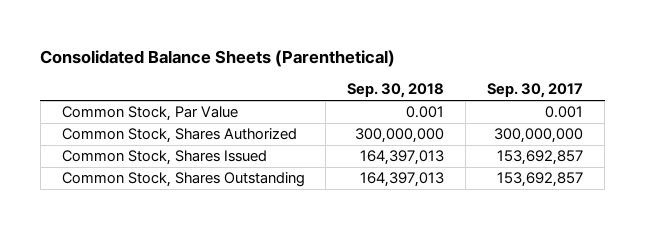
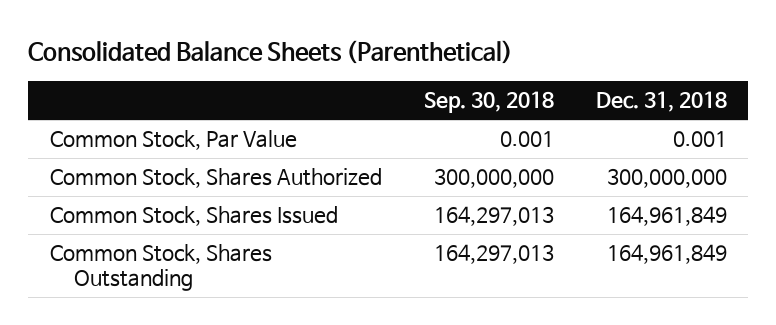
[487,83,584,99] Sep. 30, 2017 -> none
none -> [595,91,727,113] Dec. 31, 2018
[360,150,445,166] 164,397,013 -> [433,206,554,227] 164,297,013
[360,172,445,188] 164,397,013 -> [433,244,554,265] 164,297,013

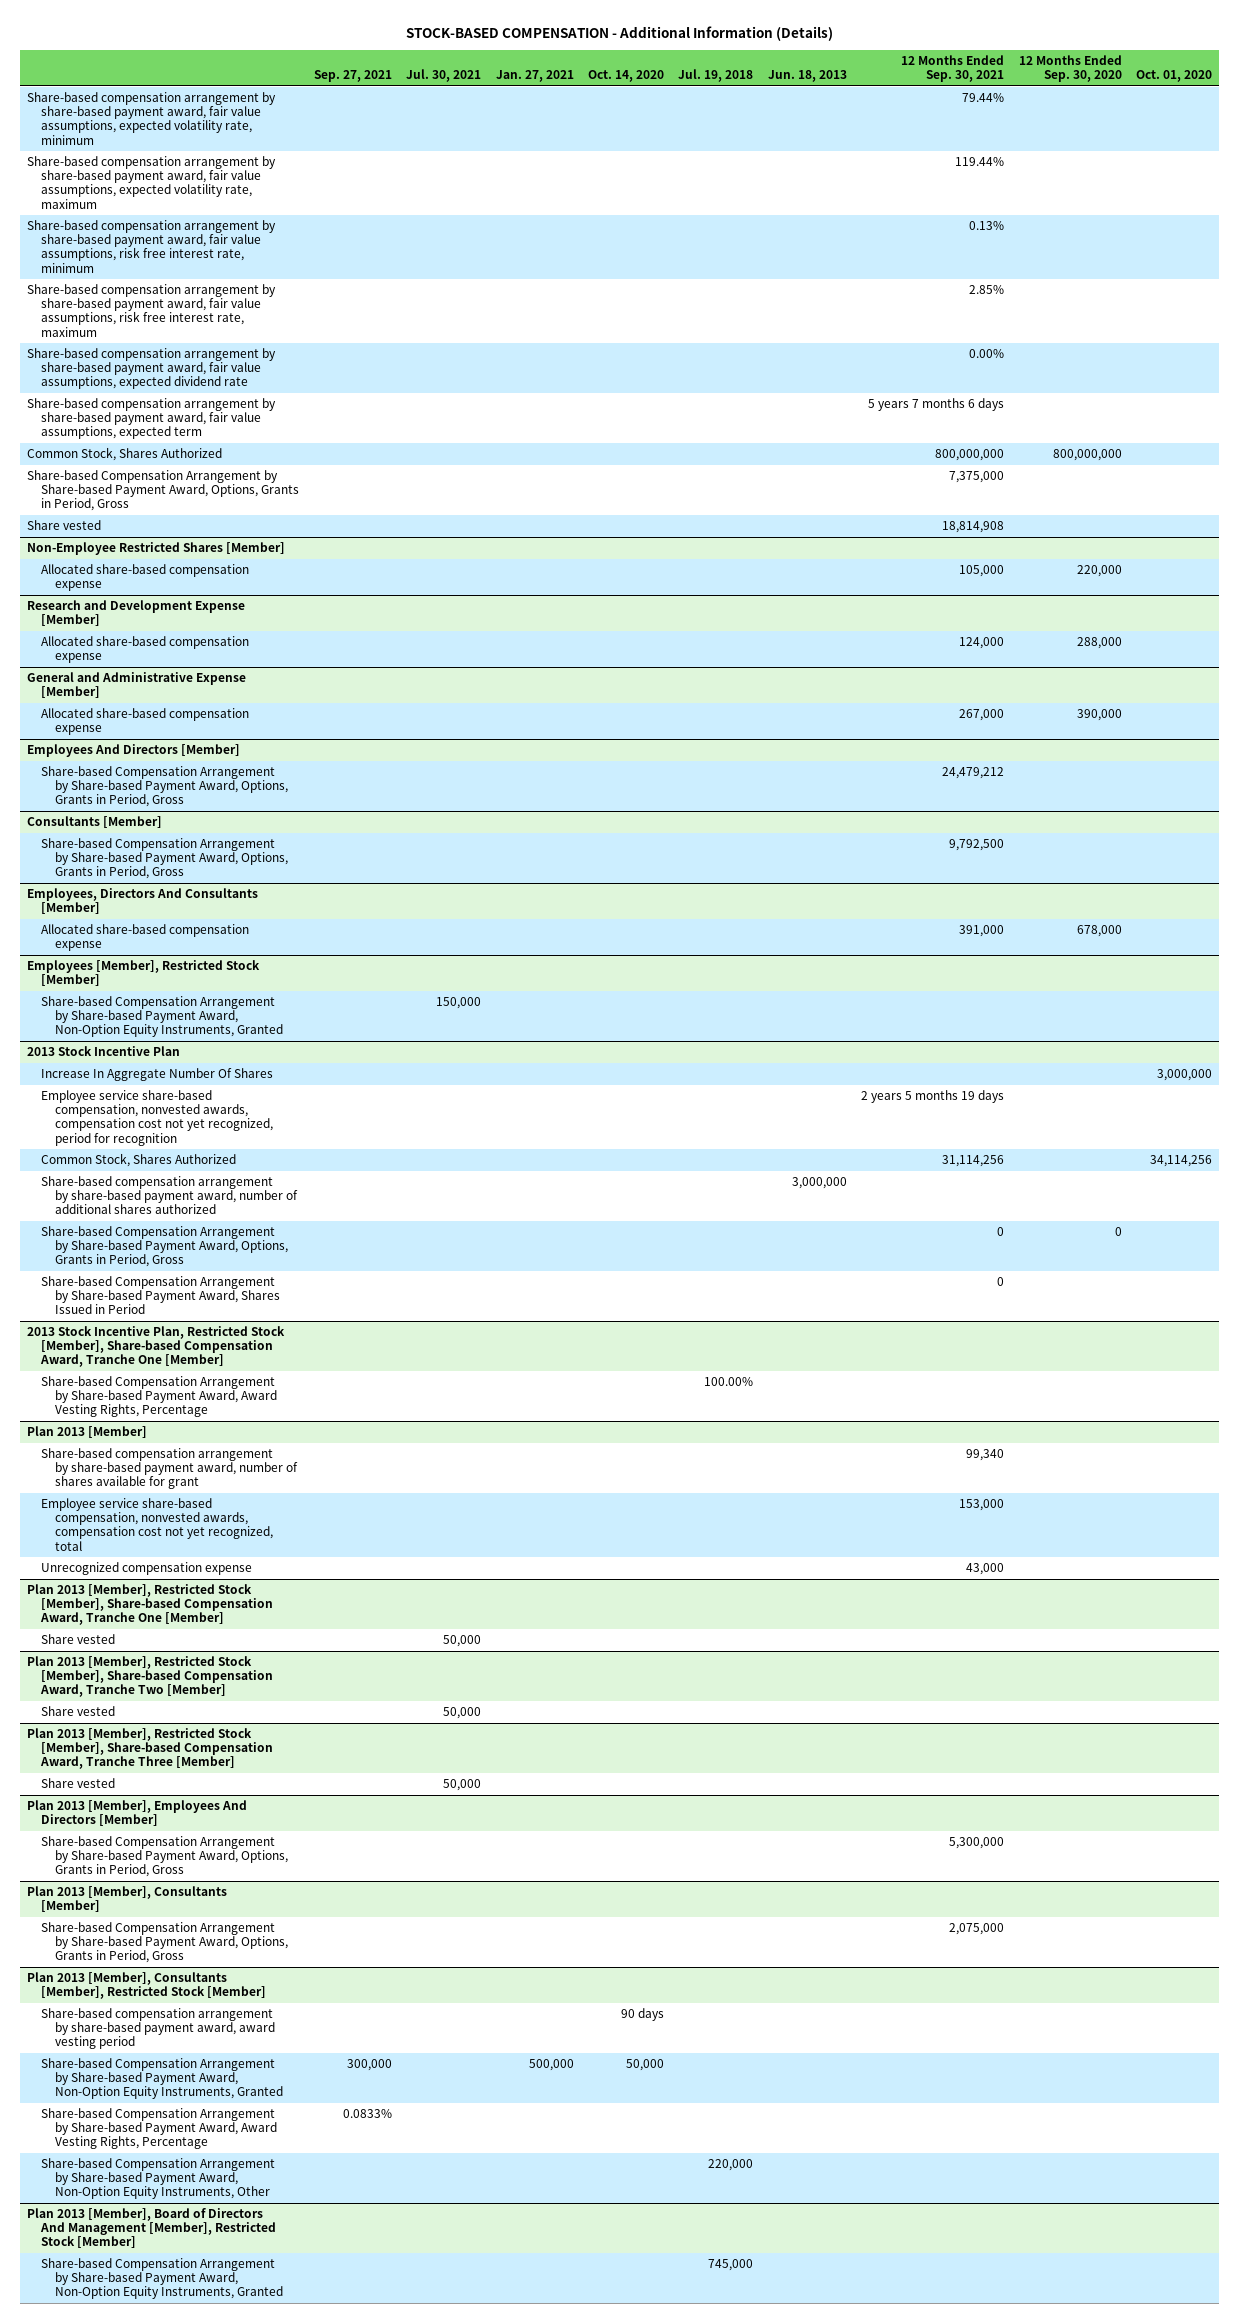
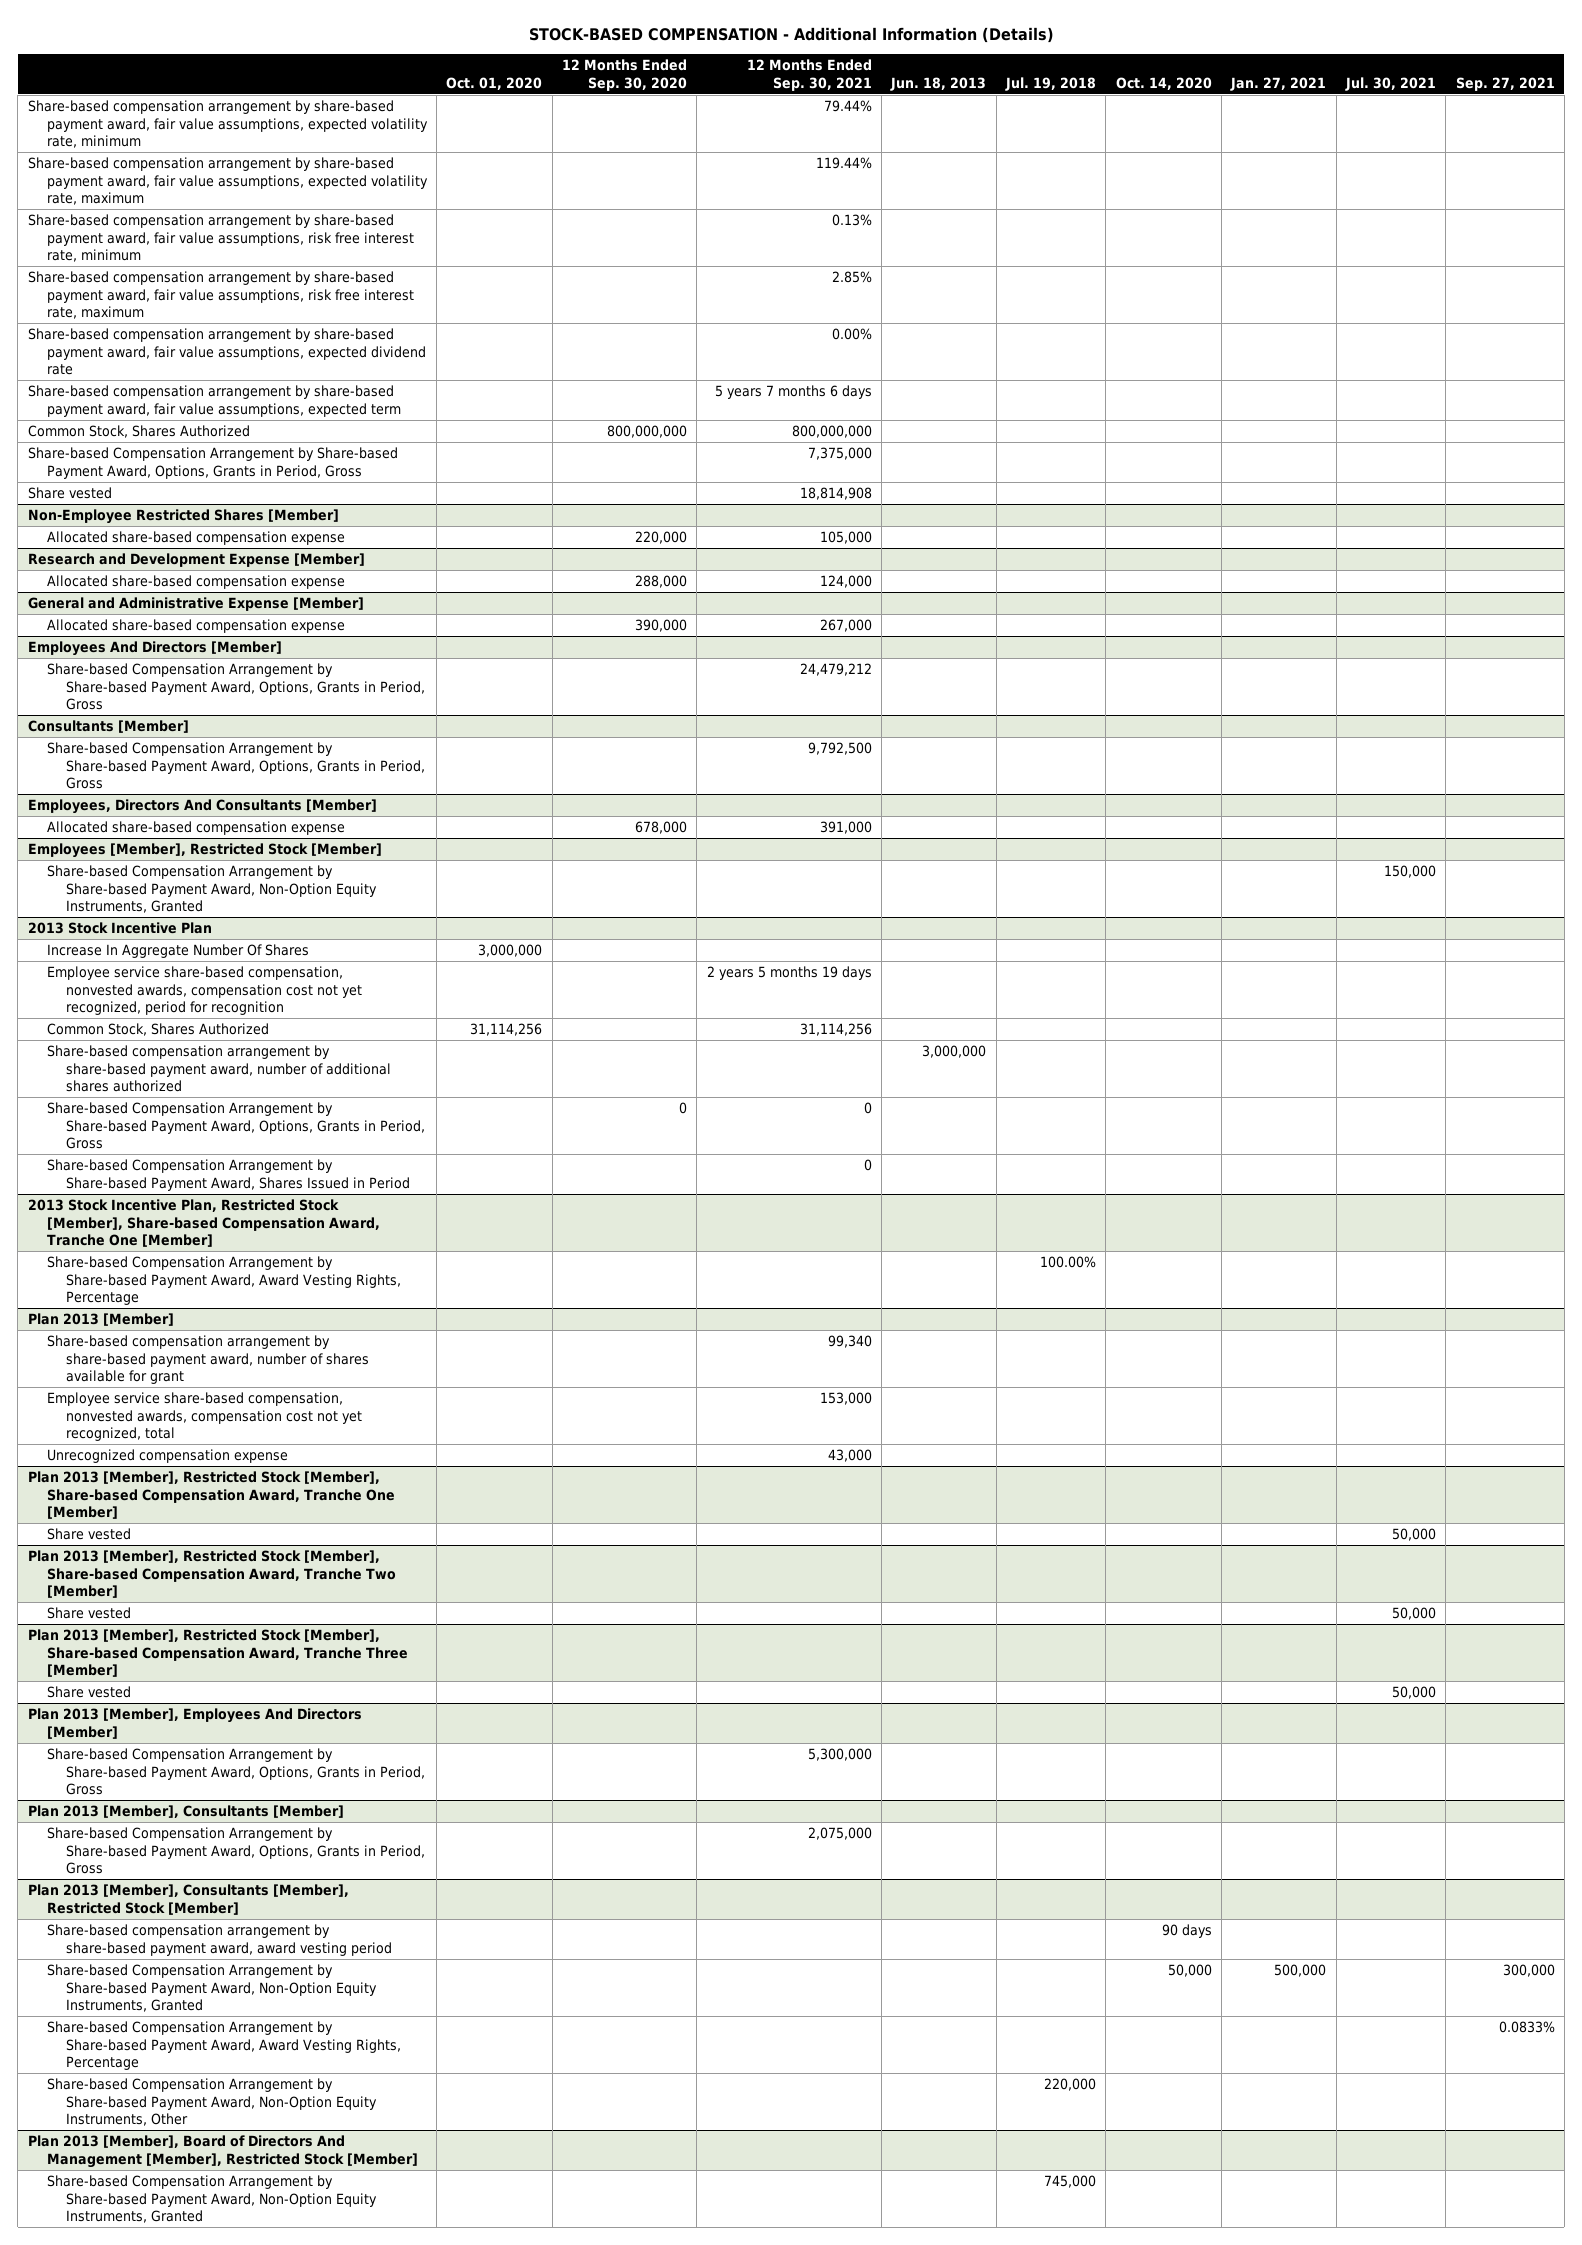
[1150,1155,1213,1168] 34,114,256 -> [470,1023,543,1037] 31,114,256

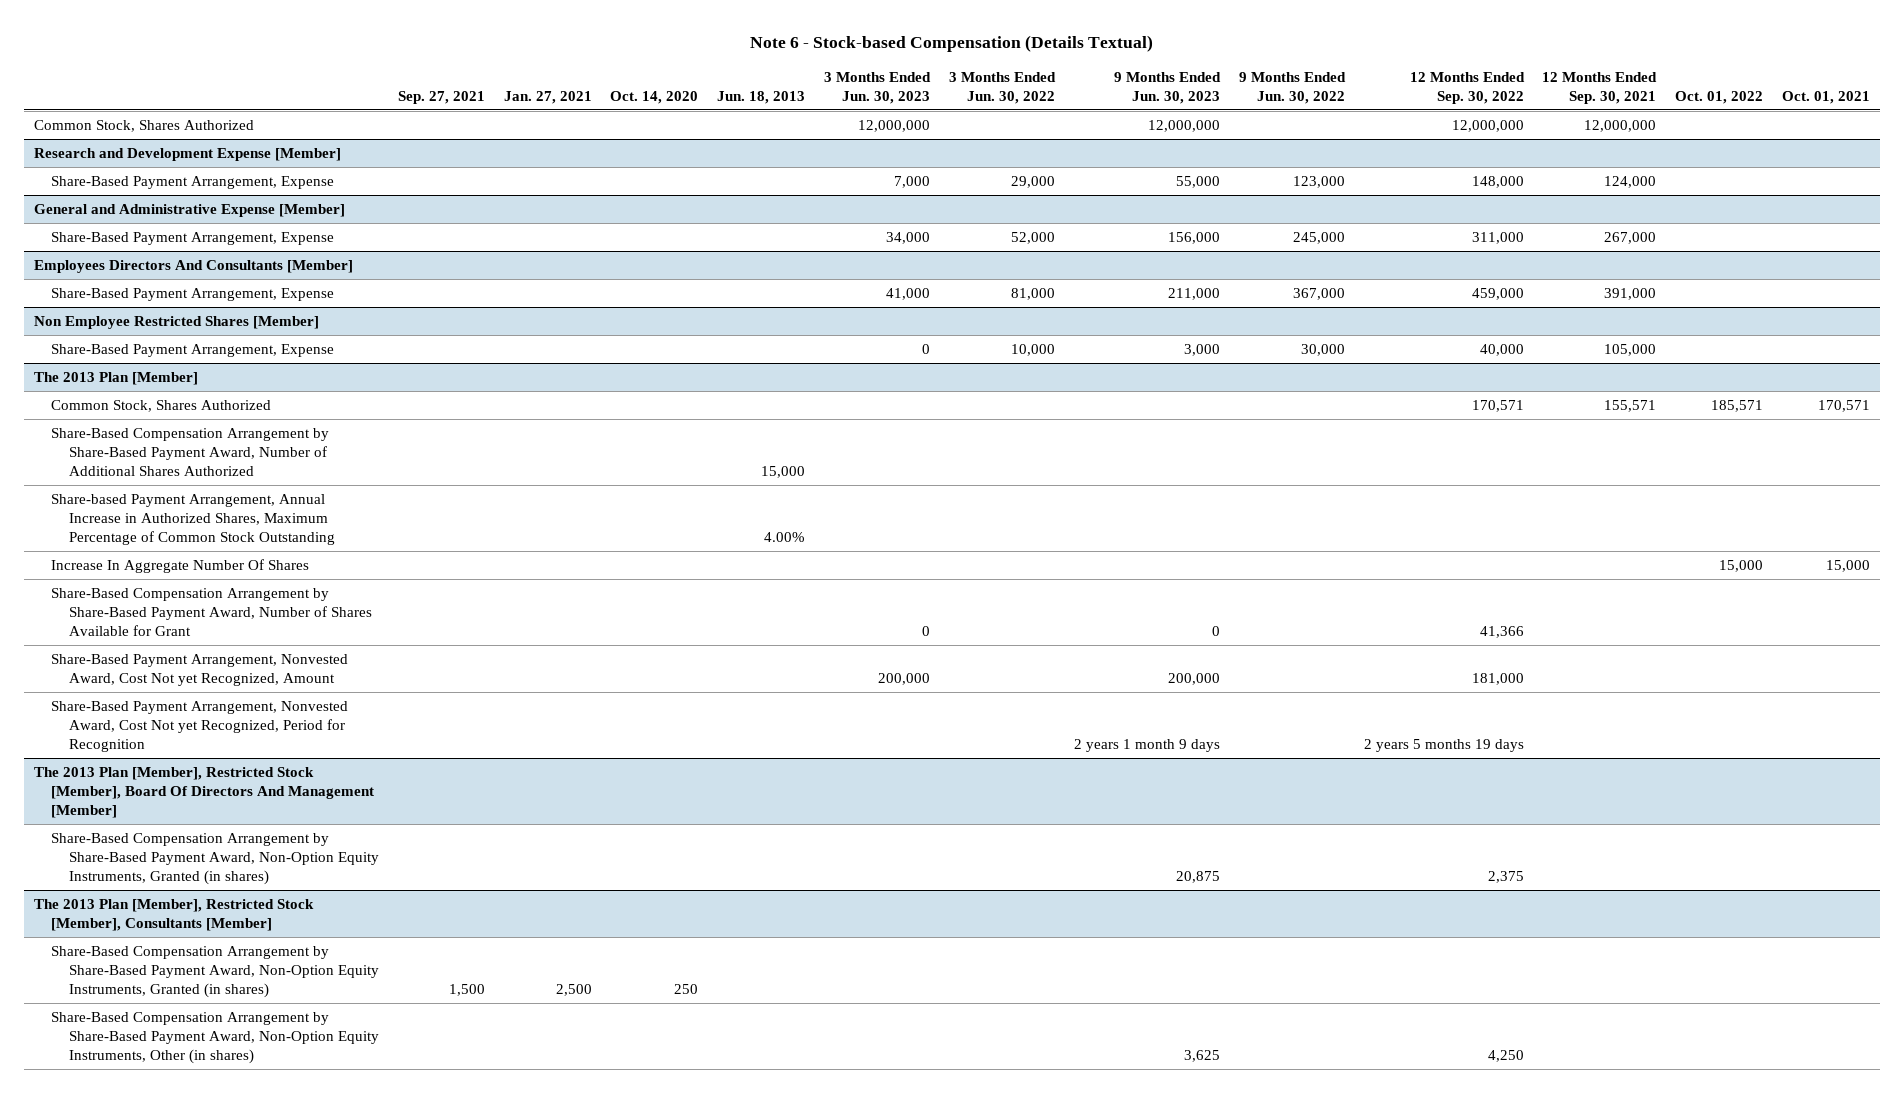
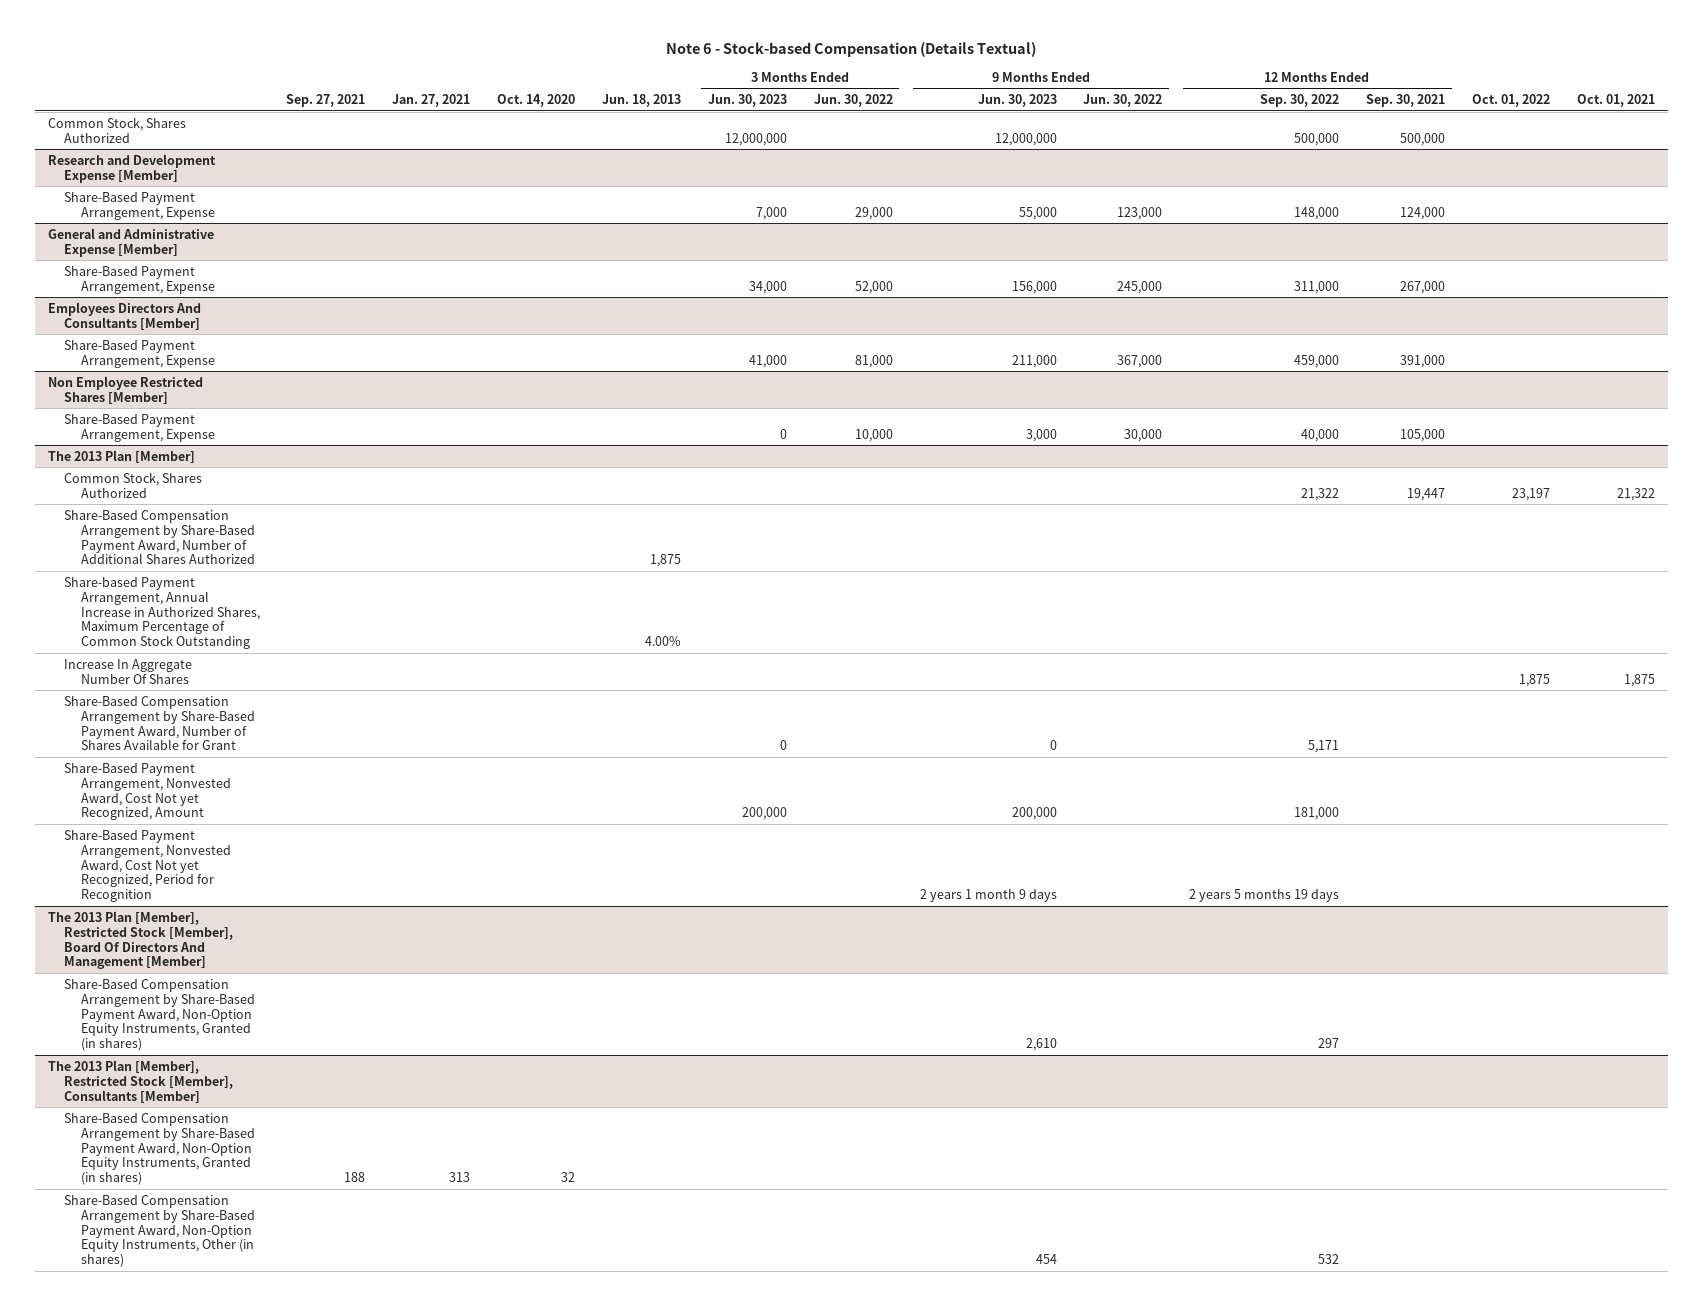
[1451,120,1524,133] 12,000,000 -> [1294,132,1340,146] 500,000
[1584,120,1657,133] 12,000,000 -> [1400,132,1446,146] 500,000
[1471,400,1524,413] 170,571 -> [1301,487,1340,501] 21,322
[1604,400,1657,413] 155,571 -> [1407,487,1446,501] 19,447
[1711,400,1764,413] 185,571 -> [1512,487,1551,501] 23,197
[1818,400,1871,413] 170,571 -> [1616,487,1655,501] 21,322
[761,465,806,478] 15,000 -> [650,554,682,568] 1,875
[1719,560,1764,573] 15,000 -> [1519,673,1551,687] 1,875
[1826,560,1871,573] 15,000 -> [1623,673,1655,687] 1,875
[1479,625,1524,638] 41,366 -> [1308,740,1340,754] 5,171
[1175,870,1220,883] 20,875 -> [1025,1038,1057,1052] 2,610
[1487,870,1524,883] 2,375 -> [1318,1038,1340,1049] 297
[448,983,485,996] 1,500 -> [344,1172,366,1183] 188
[555,983,592,996] 2,500 -> [449,1172,471,1183] 313
[674,983,699,994] 250 -> [561,1172,576,1183] 32
[1183,1049,1220,1062] 3,625 -> [1035,1254,1057,1265] 454
[1487,1049,1524,1062] 4,250 -> [1318,1254,1340,1265] 532

